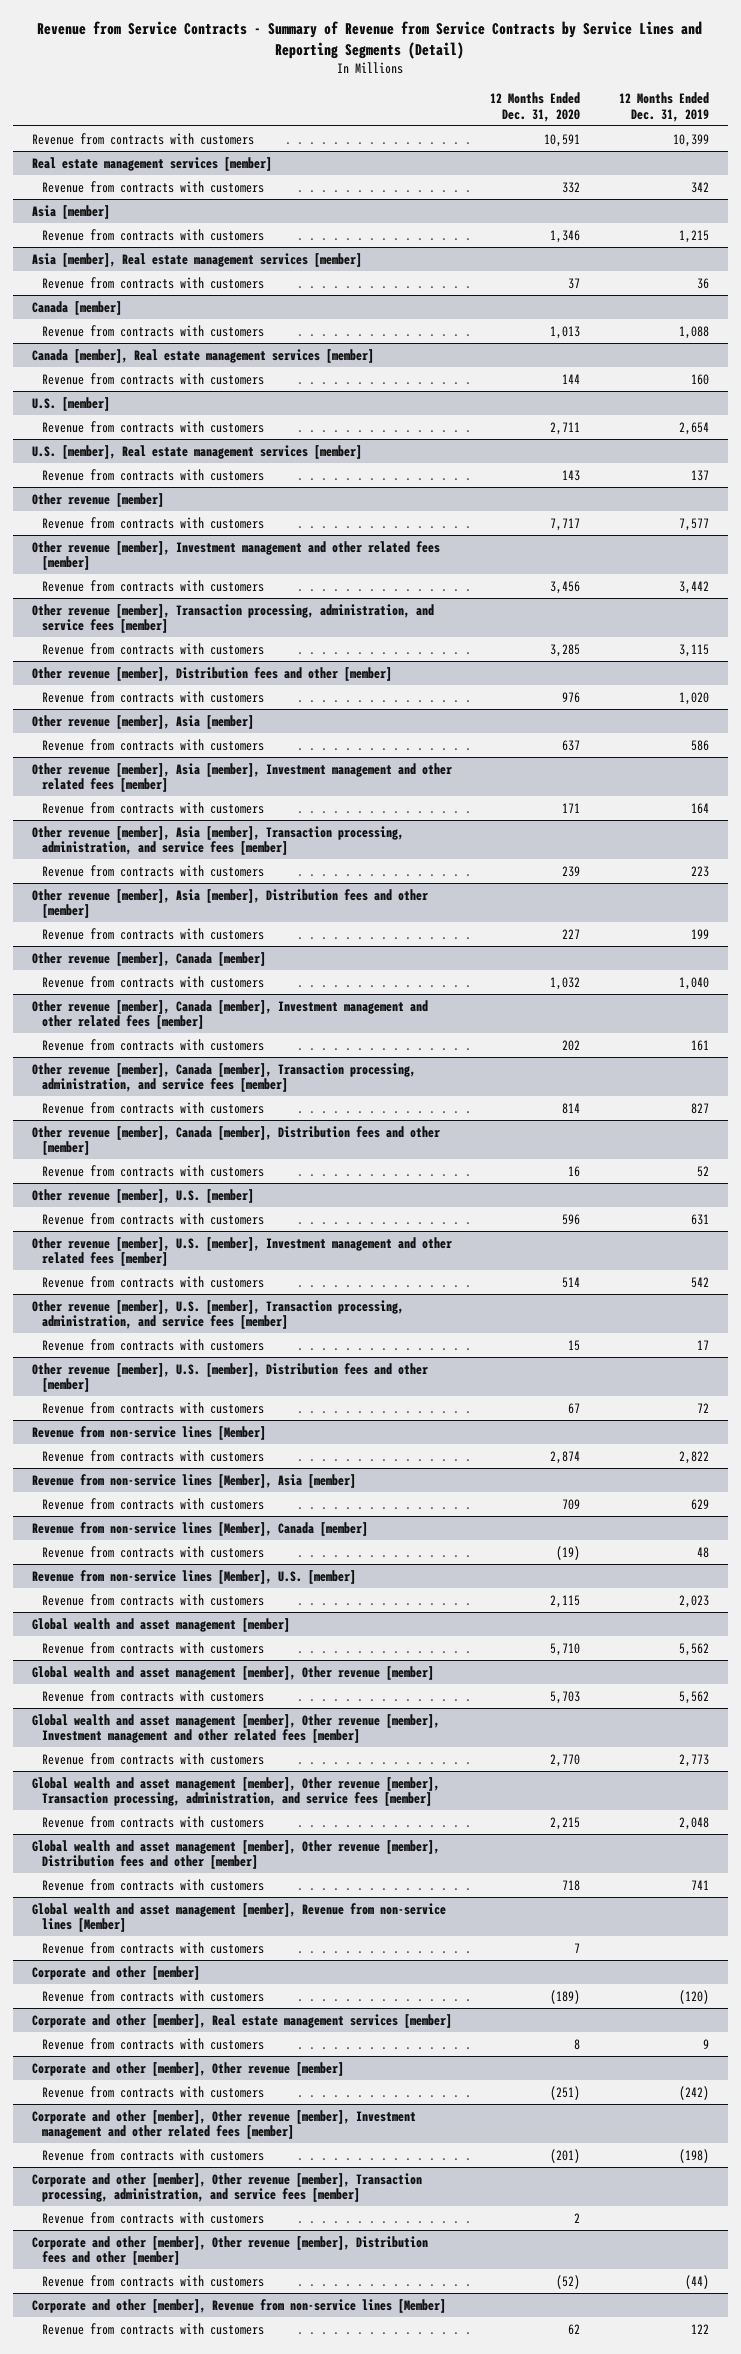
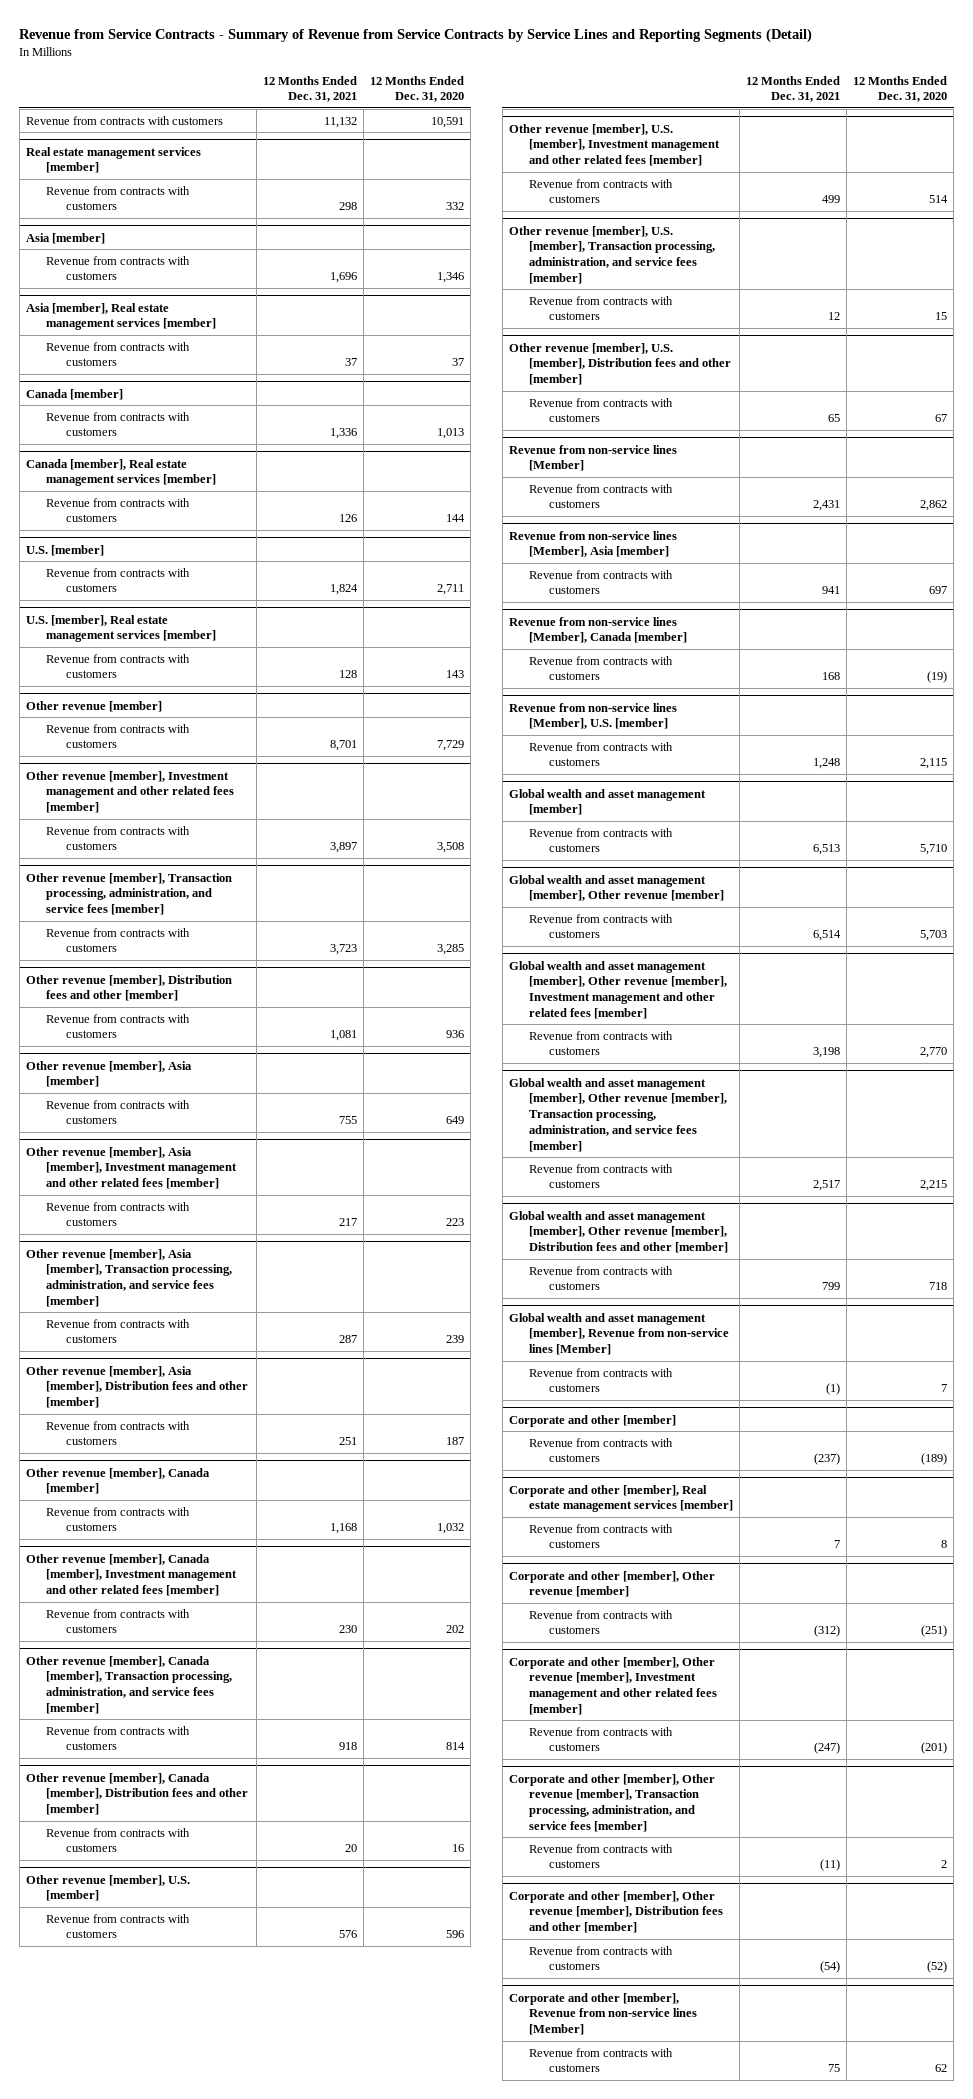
[618,91,709,122] 12 Months Ended Dec. 31, 2019 -> none
none -> [263,75,358,103] 12 Months Ended Dec. 31, 2021
[550,517,581,531] 7,717 -> [437,740,465,752] 7,729
[550,580,581,594] 3,456 -> [437,842,465,854] 3,508
[562,691,581,703] 976 -> [446,1030,465,1039] 936
[562,739,581,751] 637 -> [446,1116,465,1125] 649
[562,802,581,813] 171 -> [446,1218,465,1227] 223
[562,928,581,939] 227 -> [446,1437,465,1446] 187
[550,1450,581,1464] 2,874 -> [920,500,948,512] 2,862
[562,1498,581,1510] 709 -> [929,586,948,595] 697

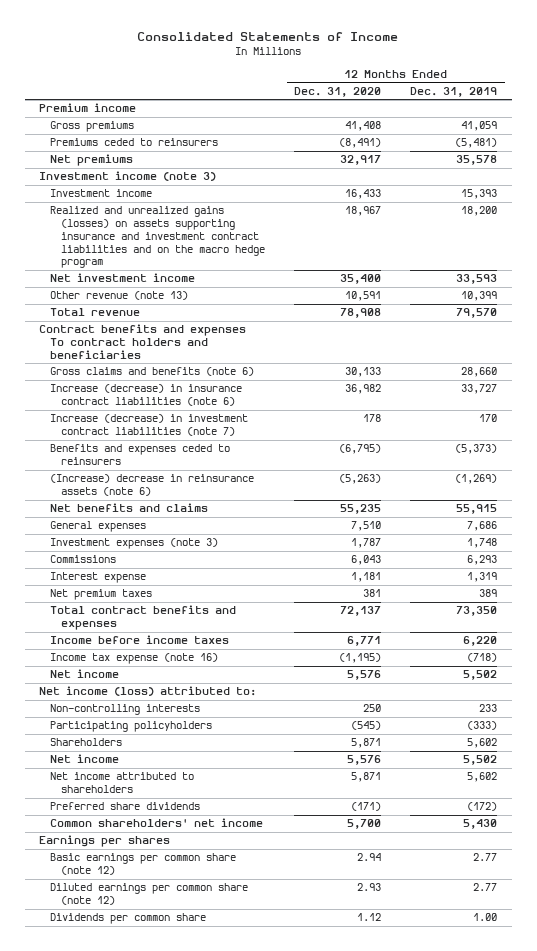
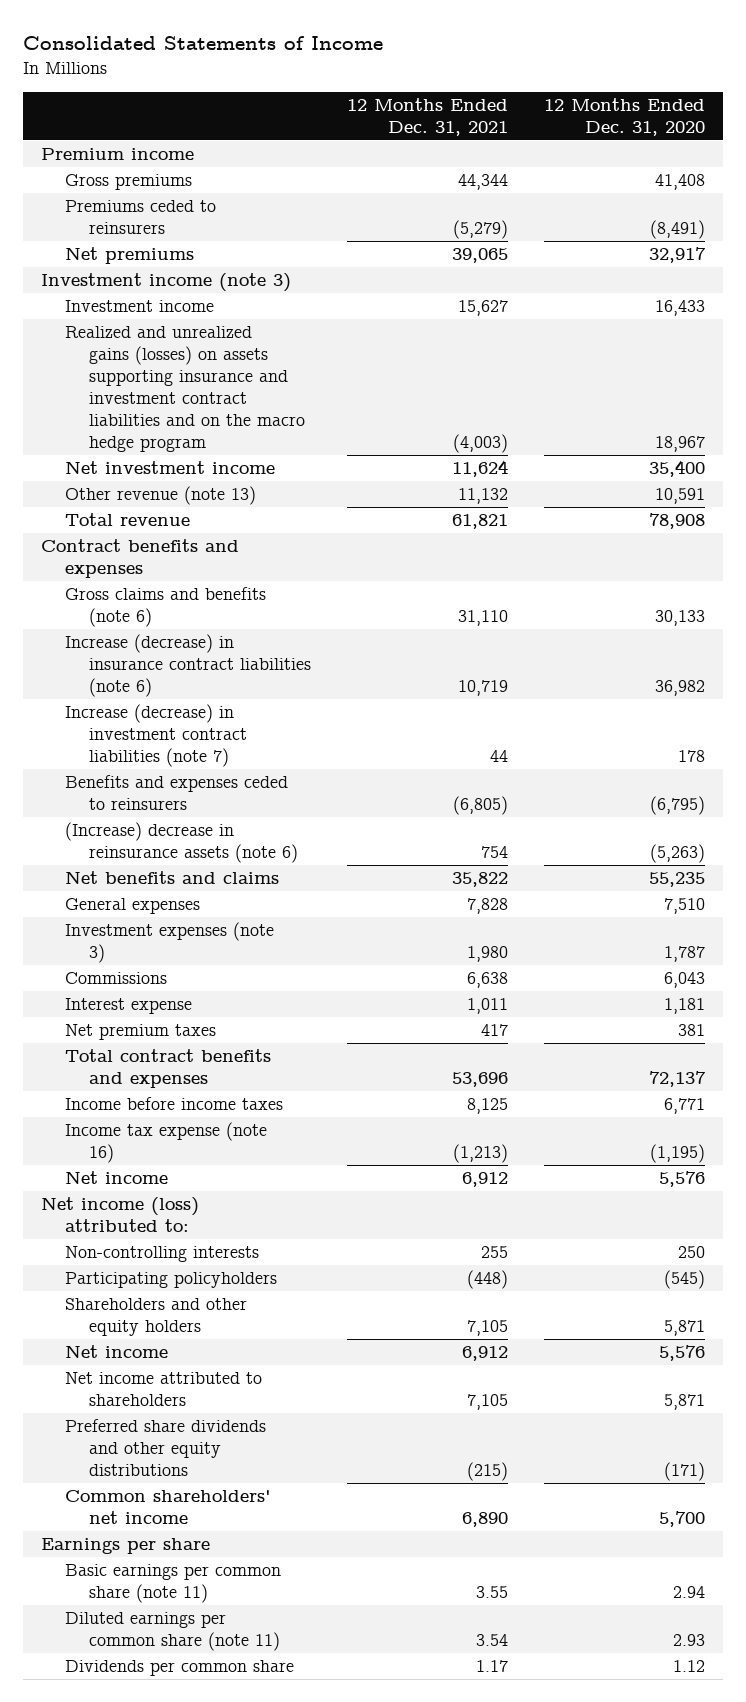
[410,87,498,98] Dec. 31, 2019 -> none
none -> [347,97,509,136] 12 Months Ended Dec. 31, 2021
[39,324,247,359] Contract benefits and expenses To contract holders and beneficiaries -> [41,539,240,579] Contract benefits and expenses
[50,738,123,747] Shareholders -> [65,1298,248,1337] Shareholders and other equity holders
[50,802,201,811] Preferred share dividends -> [65,1419,267,1477] Preferred share dividends and other equity distributions
[39,835,171,848] Earnings per shares -> [41,1538,211,1555] Earnings per share
[50,853,237,876] Basic earnings per common share (note 12) -> [65,1564,282,1604] Basic earnings per common share (note 11)
[50,883,249,906] Diluted earnings per common share (note 12) -> [65,1612,281,1652] Diluted earnings per common share (note 11)

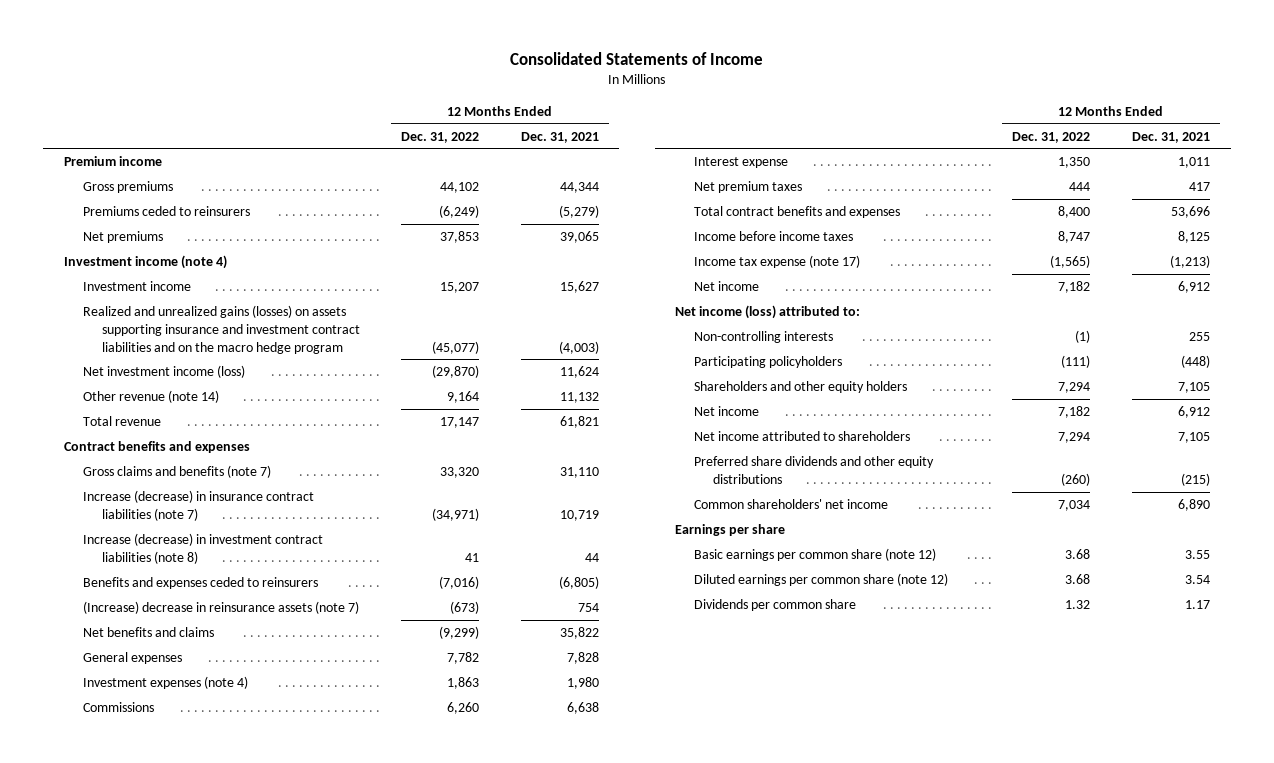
[543,97,705,136] 12 Months Ended Dec. 31, 2020 -> none
none -> [401,131,480,143] Dec. 31, 2022
[41,273,292,293] Investment income (note 3) -> [64,255,228,270] Investment income (note 4)
[65,461,276,475] Net investment income -> [82,365,245,379] Net investment income (loss)
[65,486,257,506] Other revenue (note 13) -> [82,390,219,404] Other revenue (note 14)
[65,587,267,628] Gross claims and benefits (note 6) -> [82,465,271,479] Gross claims and benefits (note 7)
[65,634,312,698] Increase (decrease) in insurance contract liabilities (note 6) -> [82,490,314,521] Increase (decrease) in insurance contract liabilities (note 7)
[65,704,248,768] Increase (decrease) in investment contract liabilities (note 7) -> [82,533,323,564] Increase (decrease) in investment contract liabilities (note 8)
[65,822,299,864] (Increase) decrease in reinsurance assets (note 6) -> [82,601,359,615] (Increase) decrease in reinsurance assets (note 7)
[65,922,275,964] Investment expenses (note 3) -> [82,676,248,690] Investment expenses (note 4)
[65,1122,268,1164] Income tax expense (note 16) -> [694,255,861,269] Income tax expense (note 17)
[65,1564,282,1604] Basic earnings per common share (note 11) -> [694,548,937,562] Basic earnings per common share (note 12)
[65,1612,281,1652] Diluted earnings per common share (note 11) -> [694,573,949,587] Diluted earnings per common share (note 12)

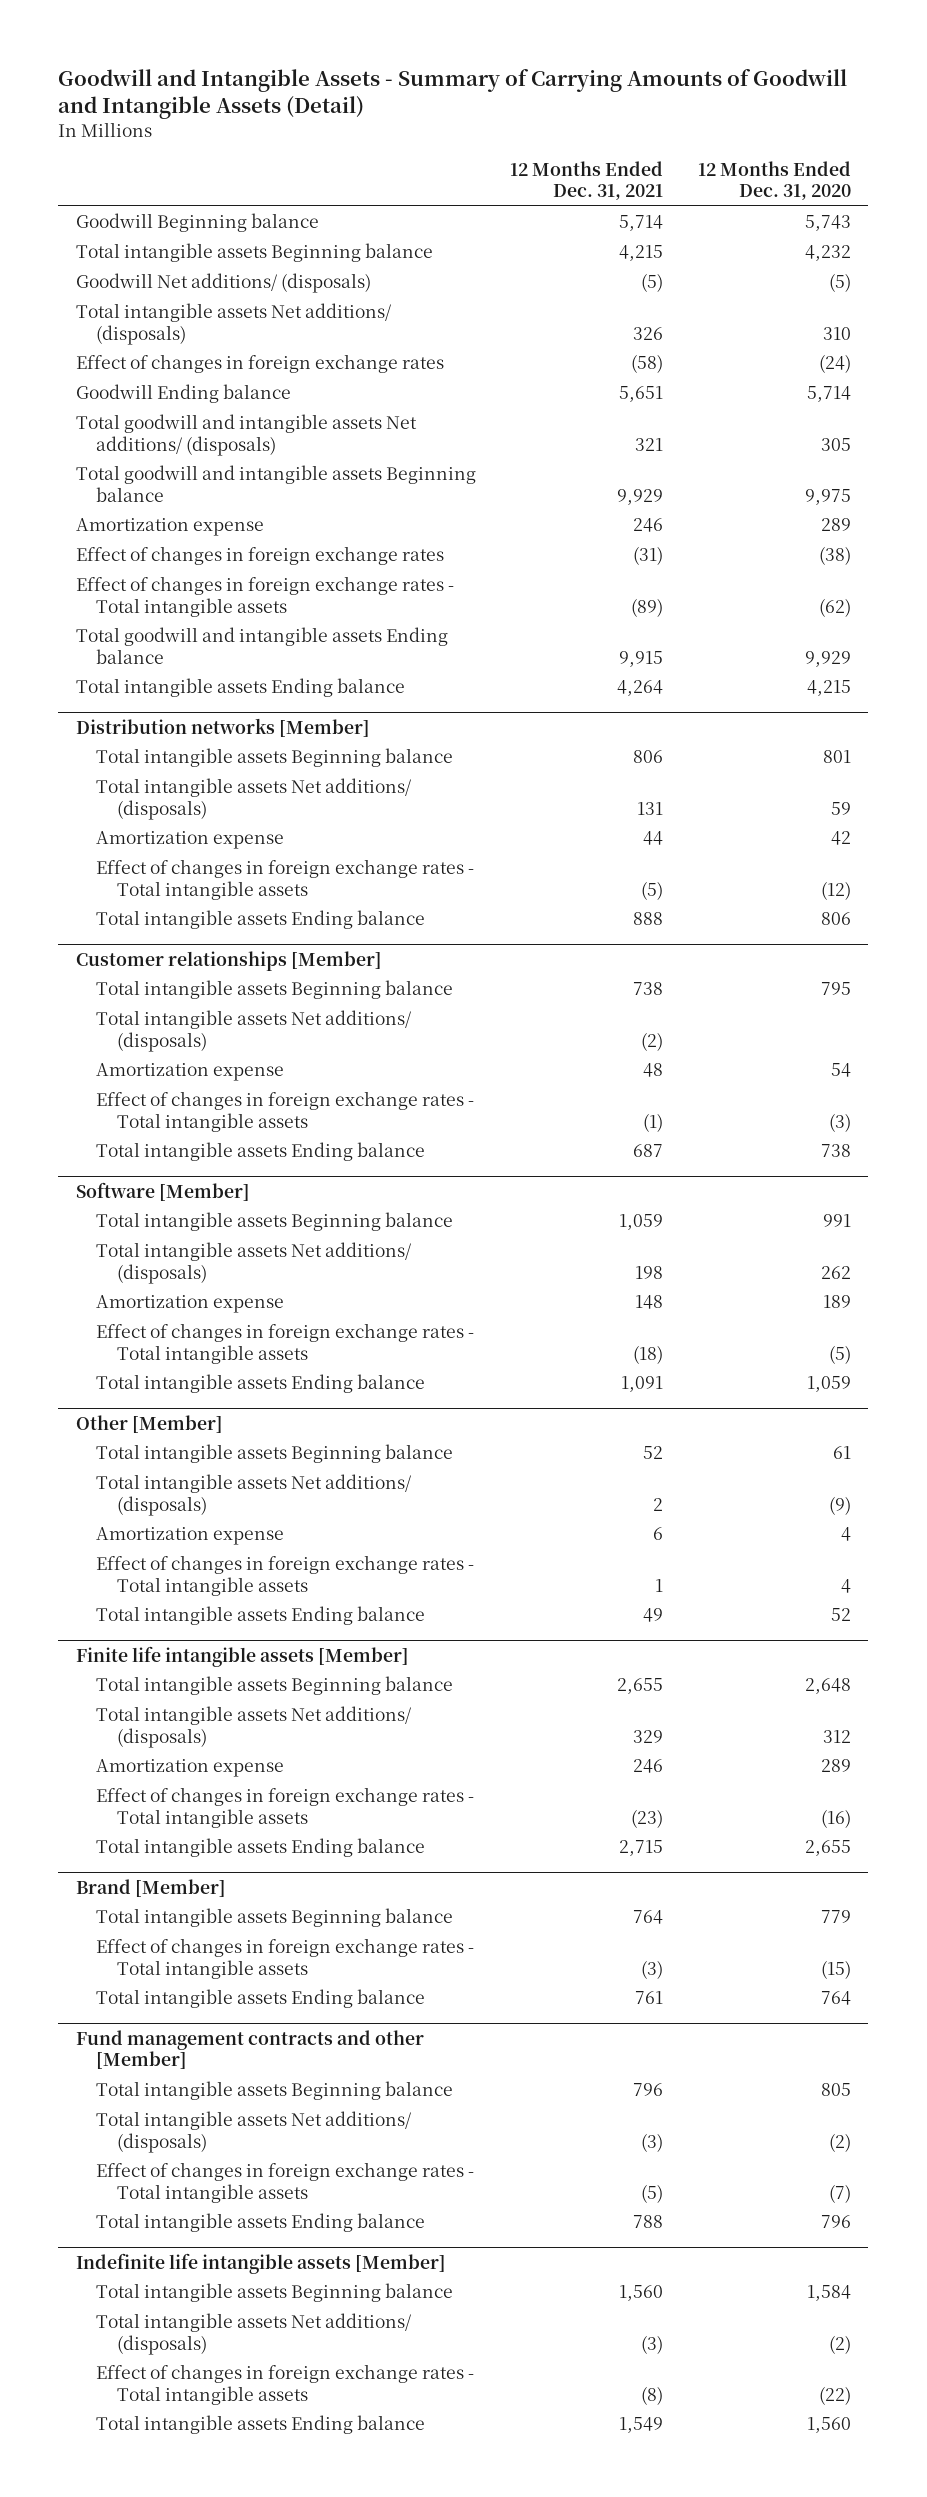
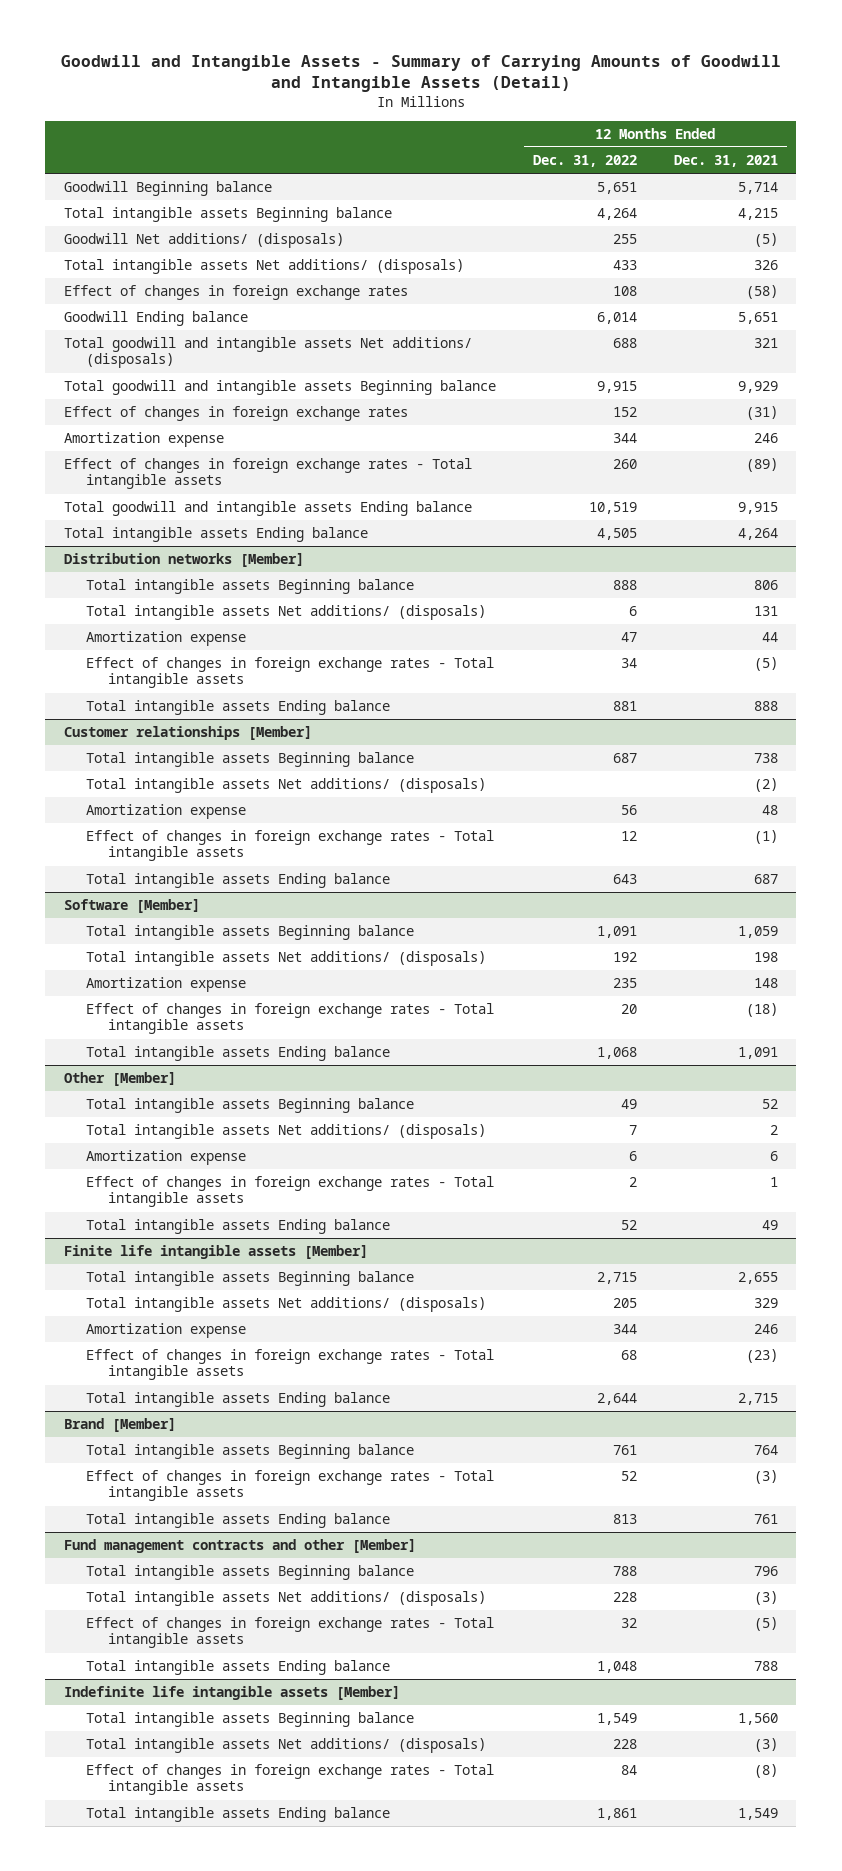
[697,160,851,201] 12 Months Ended Dec. 31, 2020 -> none
none -> [532,154,637,167] Dec. 31, 2022
[75,518,264,537] Amortization expense -> [63,432,224,448] Amortization expense

